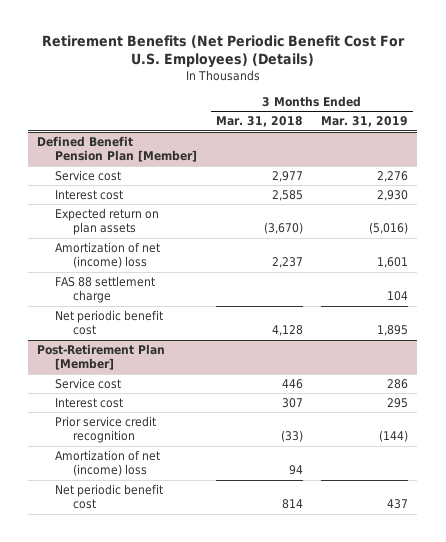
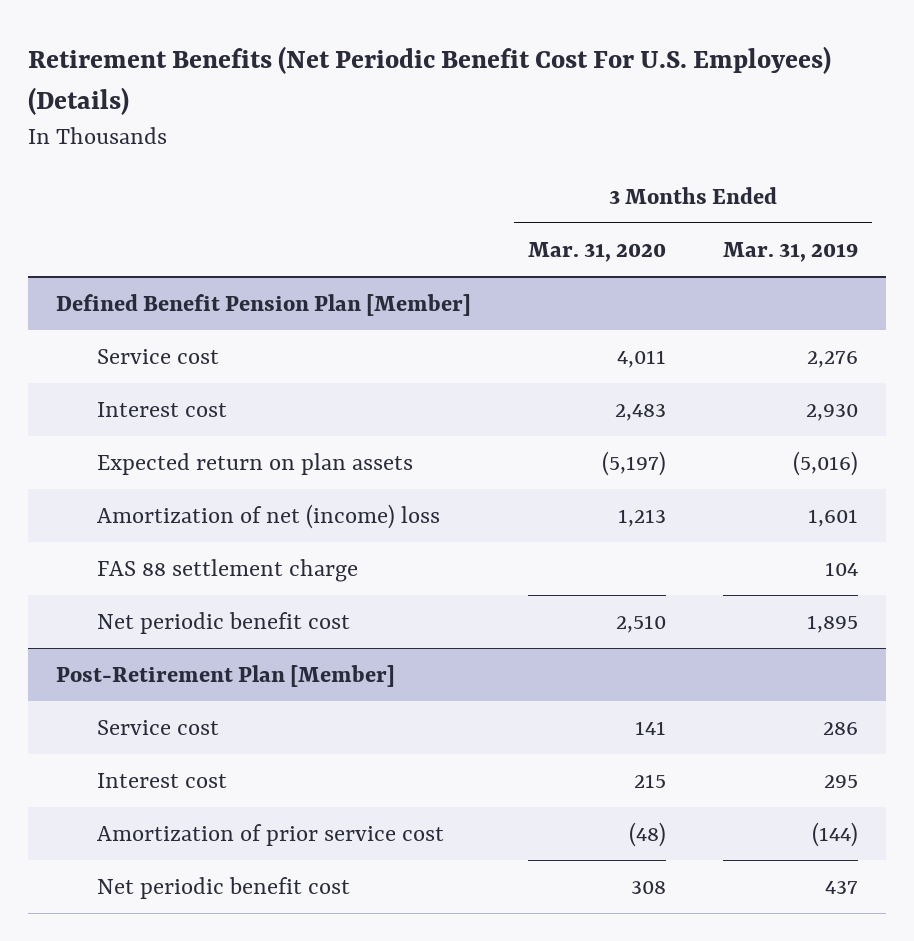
[215,116,303,128] Mar. 31, 2018 -> none
none -> [528,241,667,262] Mar. 31, 2020
[55,449,161,477] Amortization of net (income) loss -> none
[55,415,157,444] Prior service credit recognition -> [96,824,444,847] Amortization of prior service cost

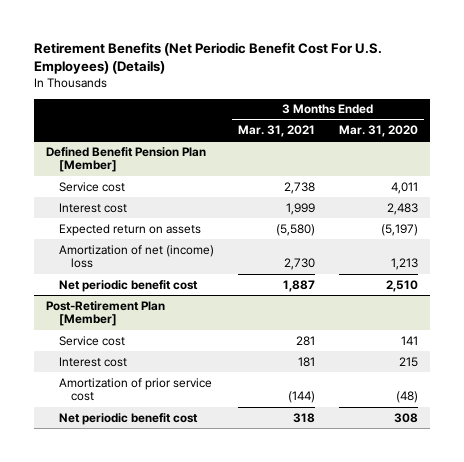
[722,241,858,262] Mar. 31, 2019 -> none
none -> [237,125,315,138] Mar. 31, 2021
[96,453,413,476] Expected return on plan assets -> [58,223,201,236] Expected return on assets
[96,559,358,583] FAS 88 settlement charge -> none

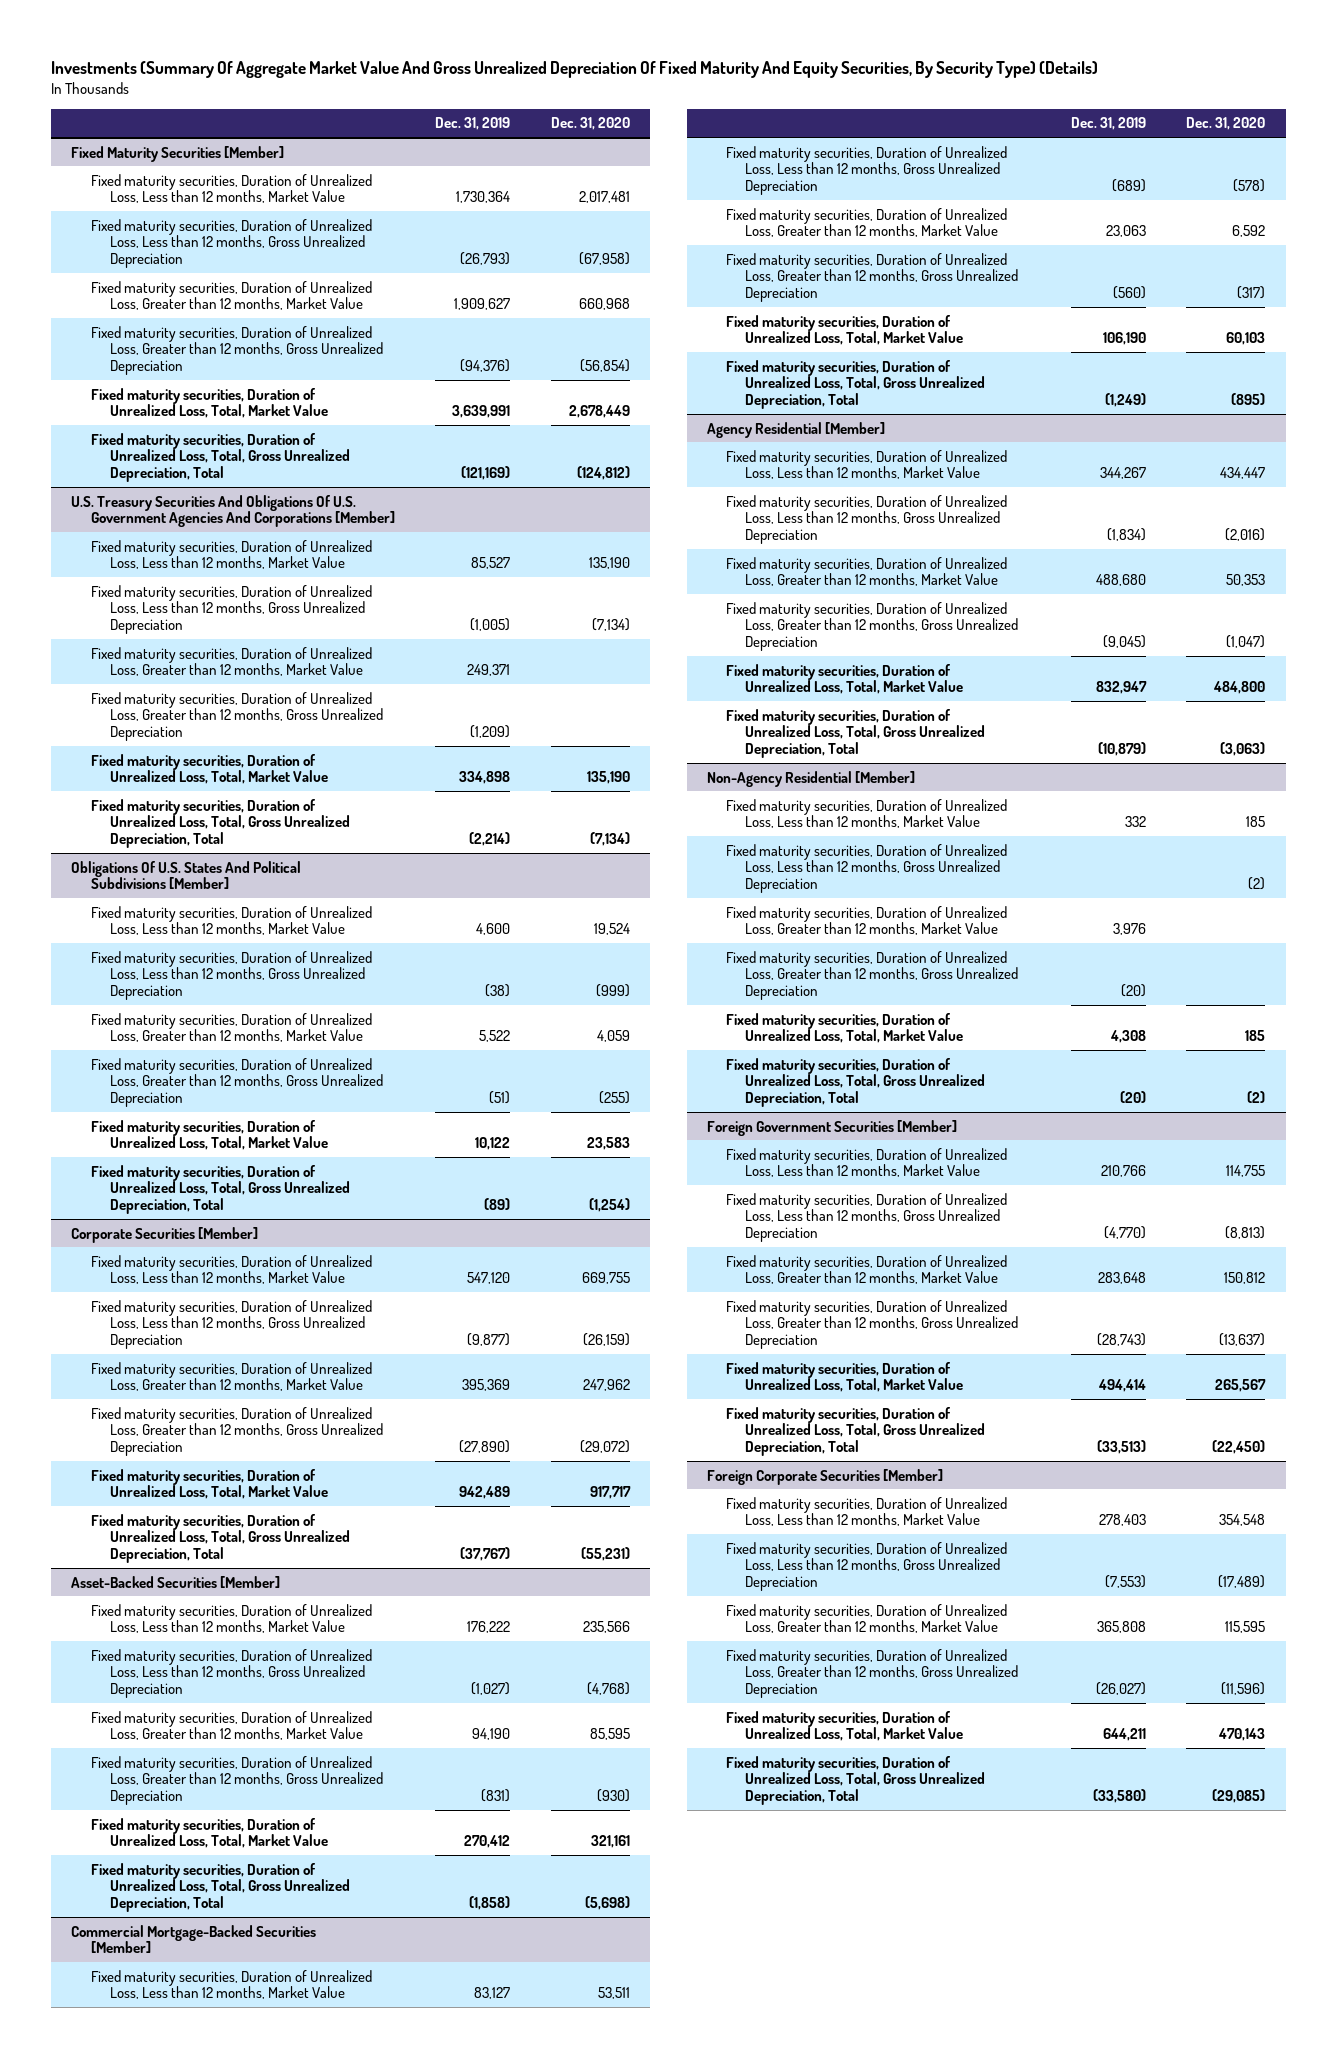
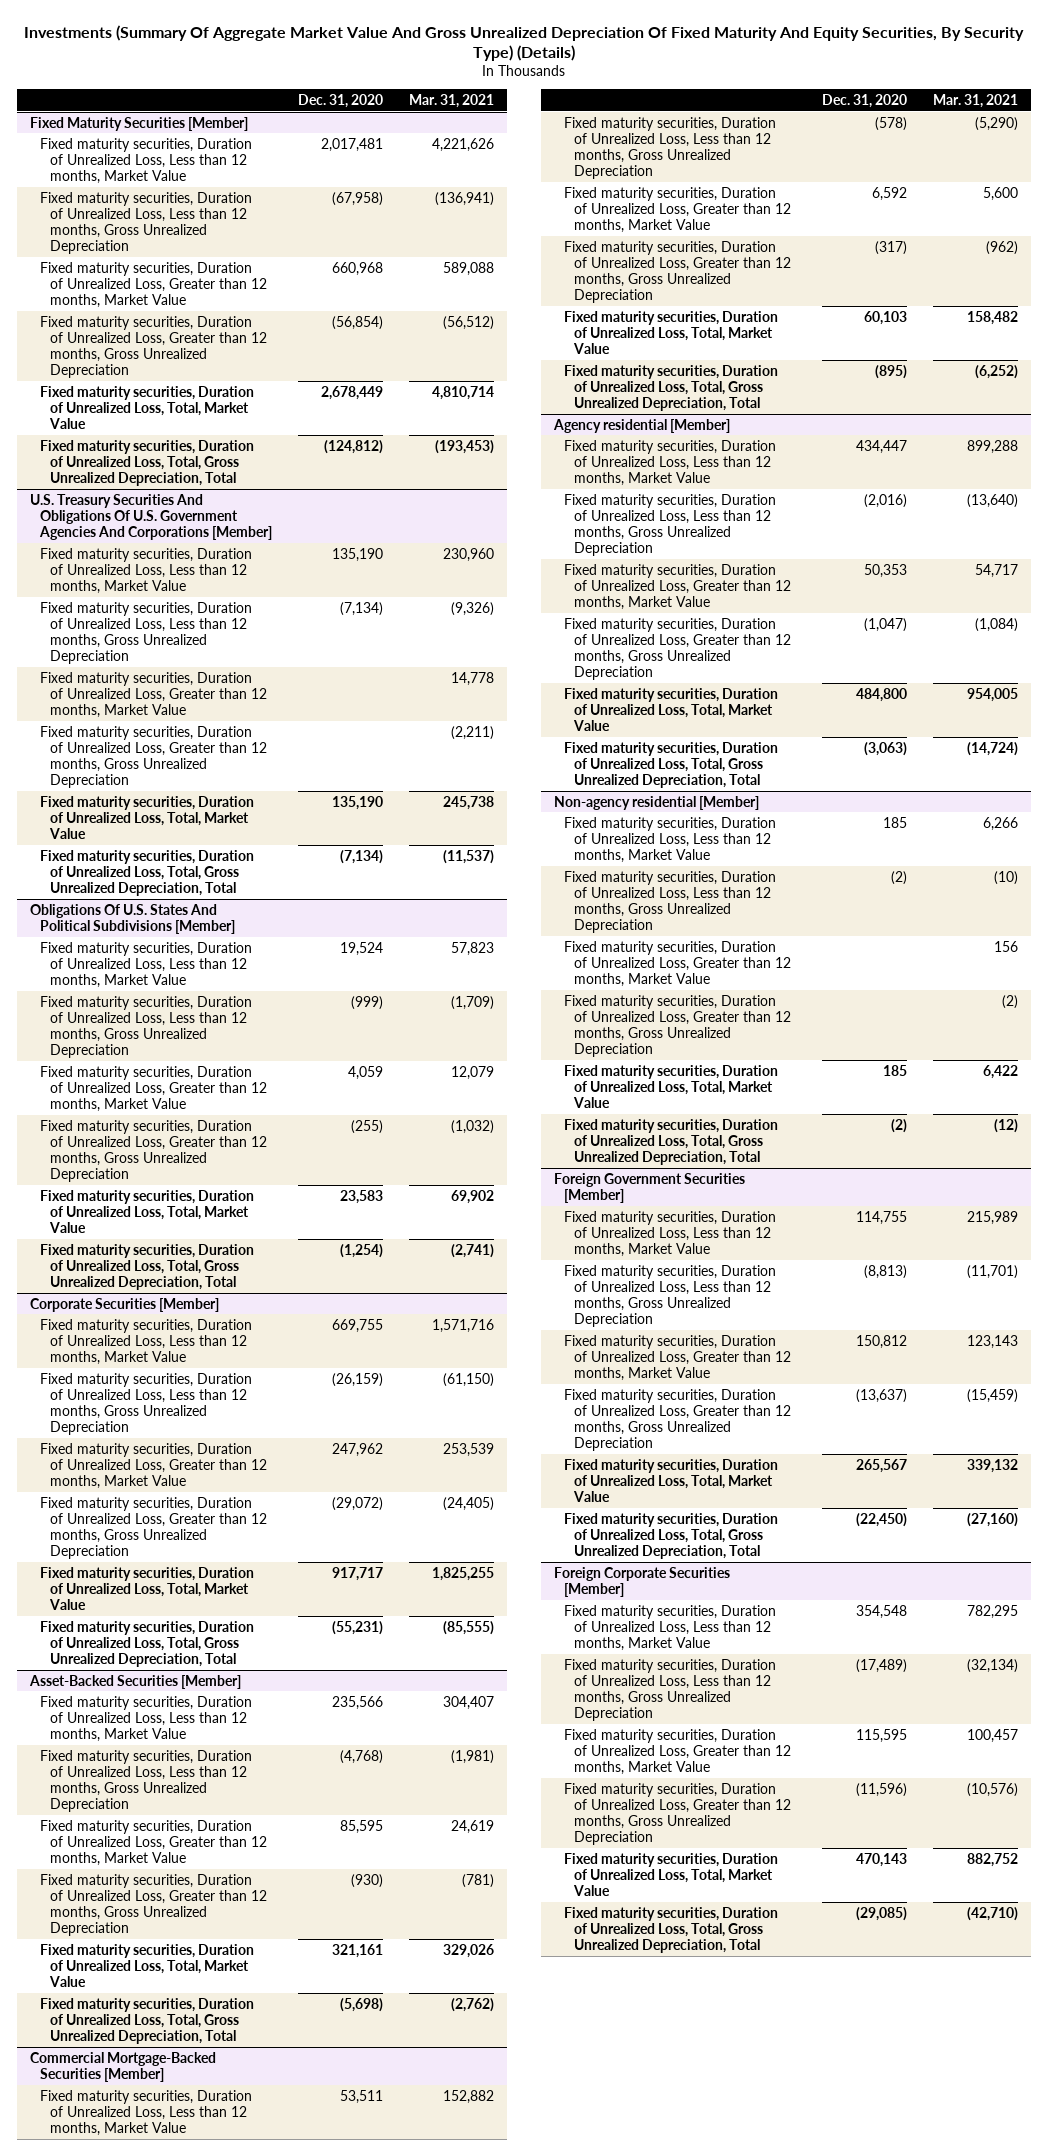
[435,117,511,131] Dec. 31, 2019 -> none
none -> [409,93,495,108] Mar. 31, 2021
[707,421,886,438] Agency Residential [Member] -> [552,418,730,433] Agency residential [Member]
[707,770,916,787] Non-Agency Residential [Member] -> [553,795,759,810] Non-agency residential [Member]

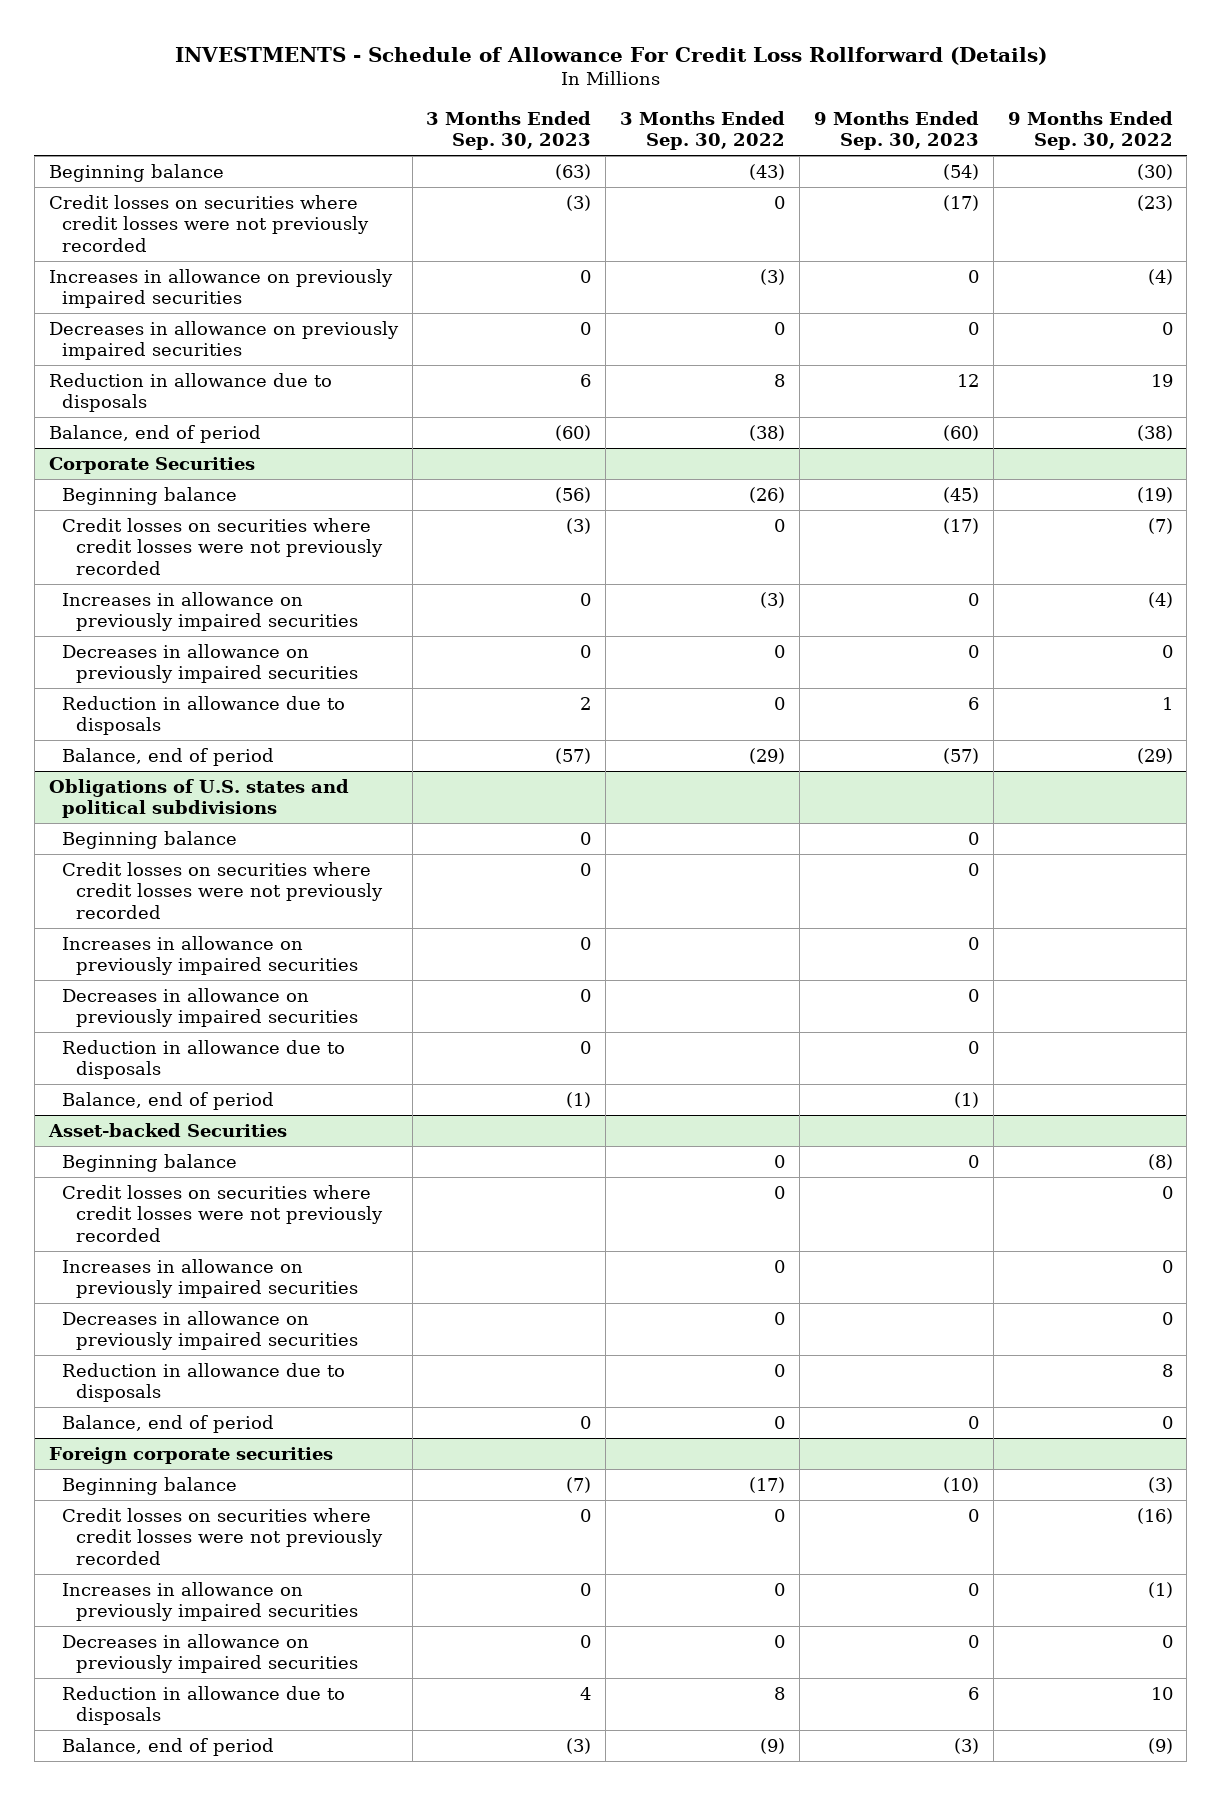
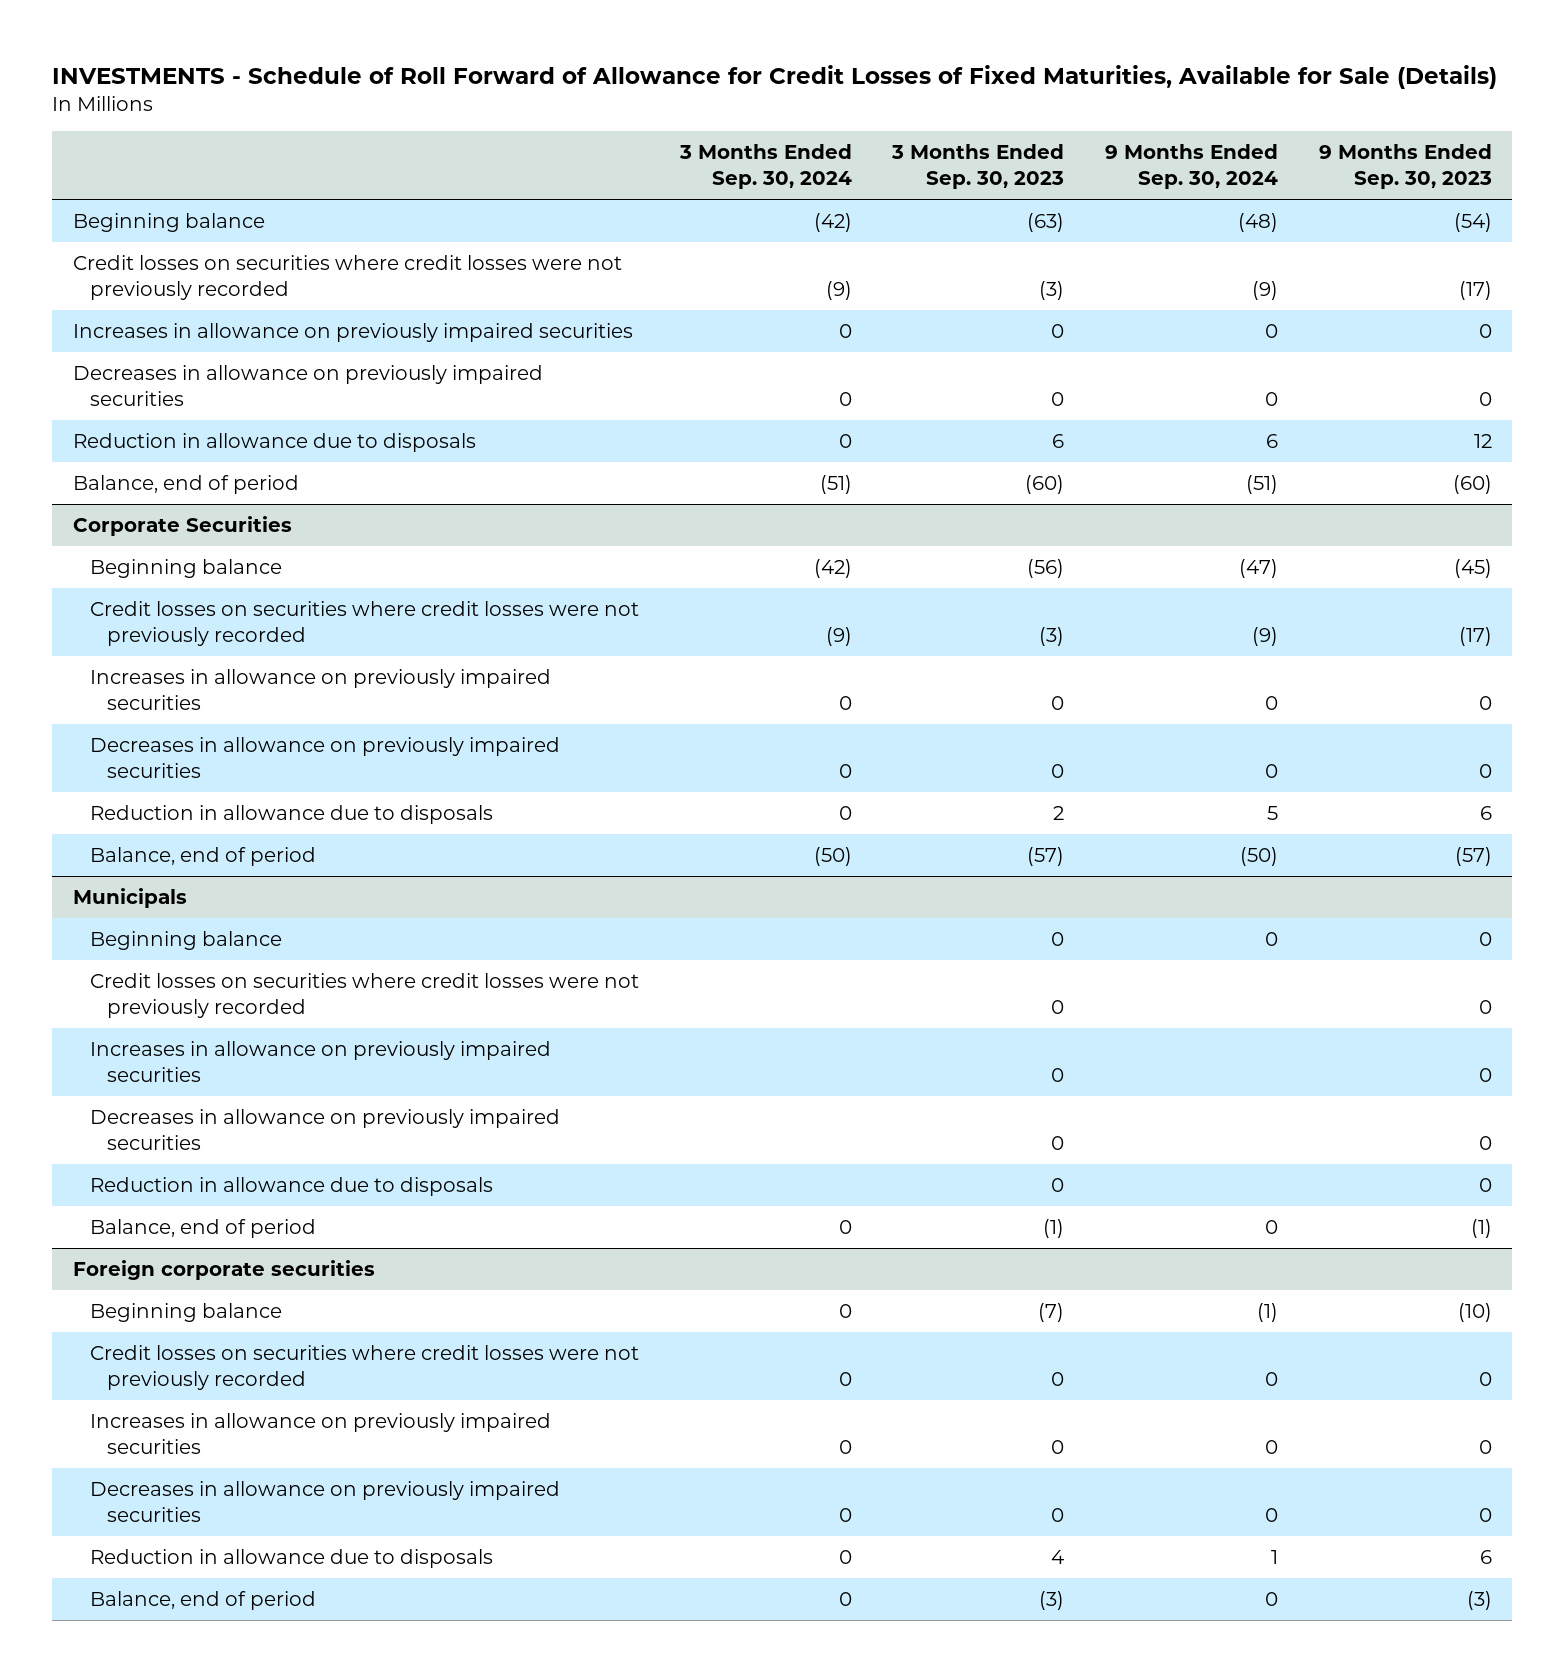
[174,46,1047,65] INVESTMENTS - Schedule of Allowance For Credit Loss Rollforward (Details) -> [52,64,1498,89] INVESTMENTS - Schedule of Roll Forward of Allowance for Credit Losses of Fixed Maturities, Available for Sale (Details)
[620,110,786,151] 3 Months Ended Sep. 30, 2022 -> none
[1007,110,1173,151] 9 Months Ended Sep. 30, 2022 -> none
none -> [678,144,852,190] 3 Months Ended Sep. 30, 2024
none -> [1104,144,1278,190] 9 Months Ended Sep. 30, 2024
[48,778,349,819] Obligations of U.S. states and political subdivisions -> [72,888,187,909] Municipals
[47,1122,287,1137] Asset-backed Securities -> none
[62,1153,238,1172] Beginning balance -> none
[62,1184,383,1242] Credit losses on securities where credit losses were not previously recorded -> none
[62,1258,358,1299] Increases in allowance on previously impaired securities -> none
[62,1310,358,1351] Decreases in allowance on previously impaired securities -> none
[62,1362,346,1403] Reduction in allowance due to disposals -> none
[62,1414,275,1433] Balance, end of period -> none

